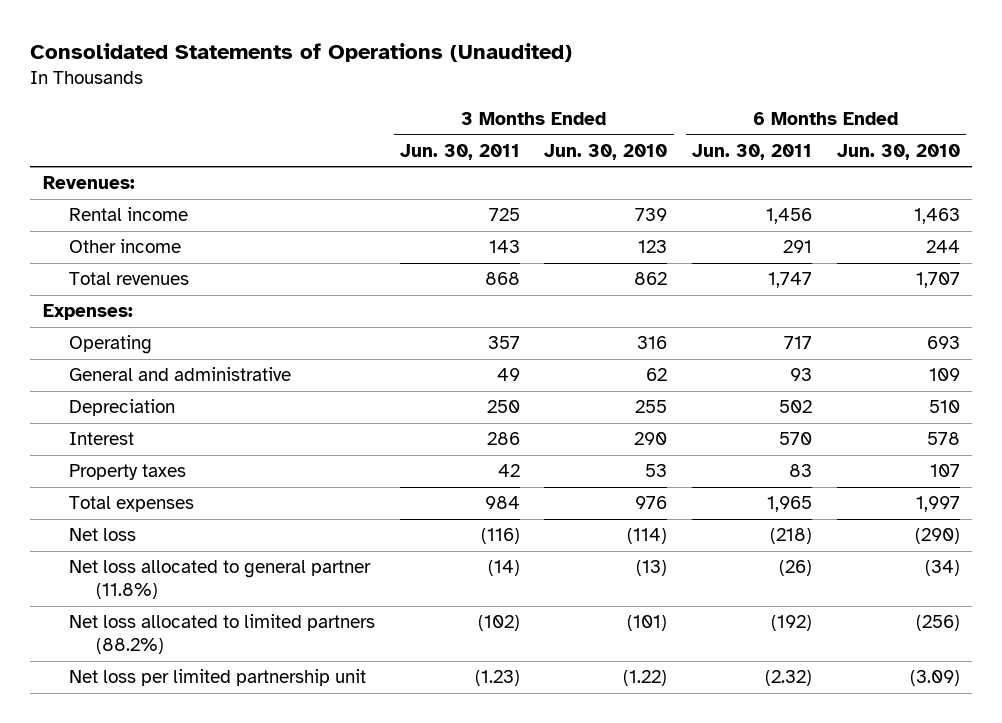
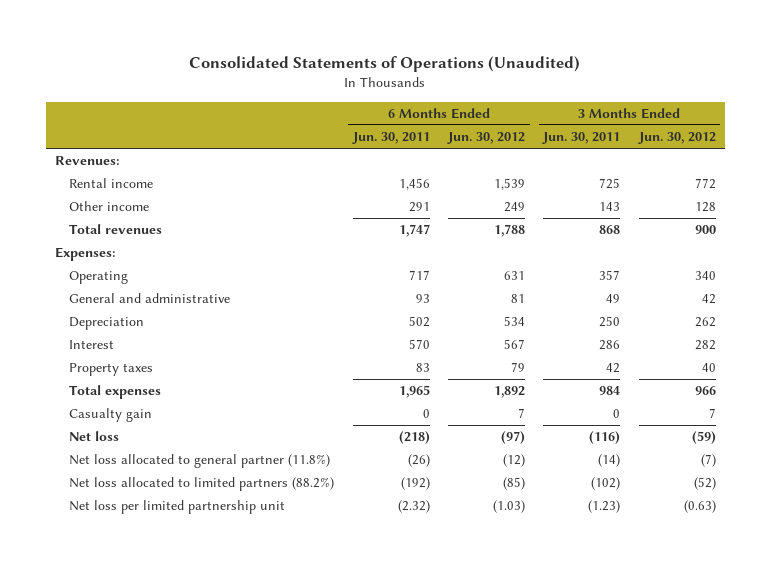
[544,143,668,160] Jun. 30, 2010 -> none
[836,143,960,160] Jun. 30, 2010 -> none
none -> [447,132,526,145] Jun. 30, 2012
none -> [637,132,716,145] Jun. 30, 2012
none -> [69,408,153,423] Casualty gain

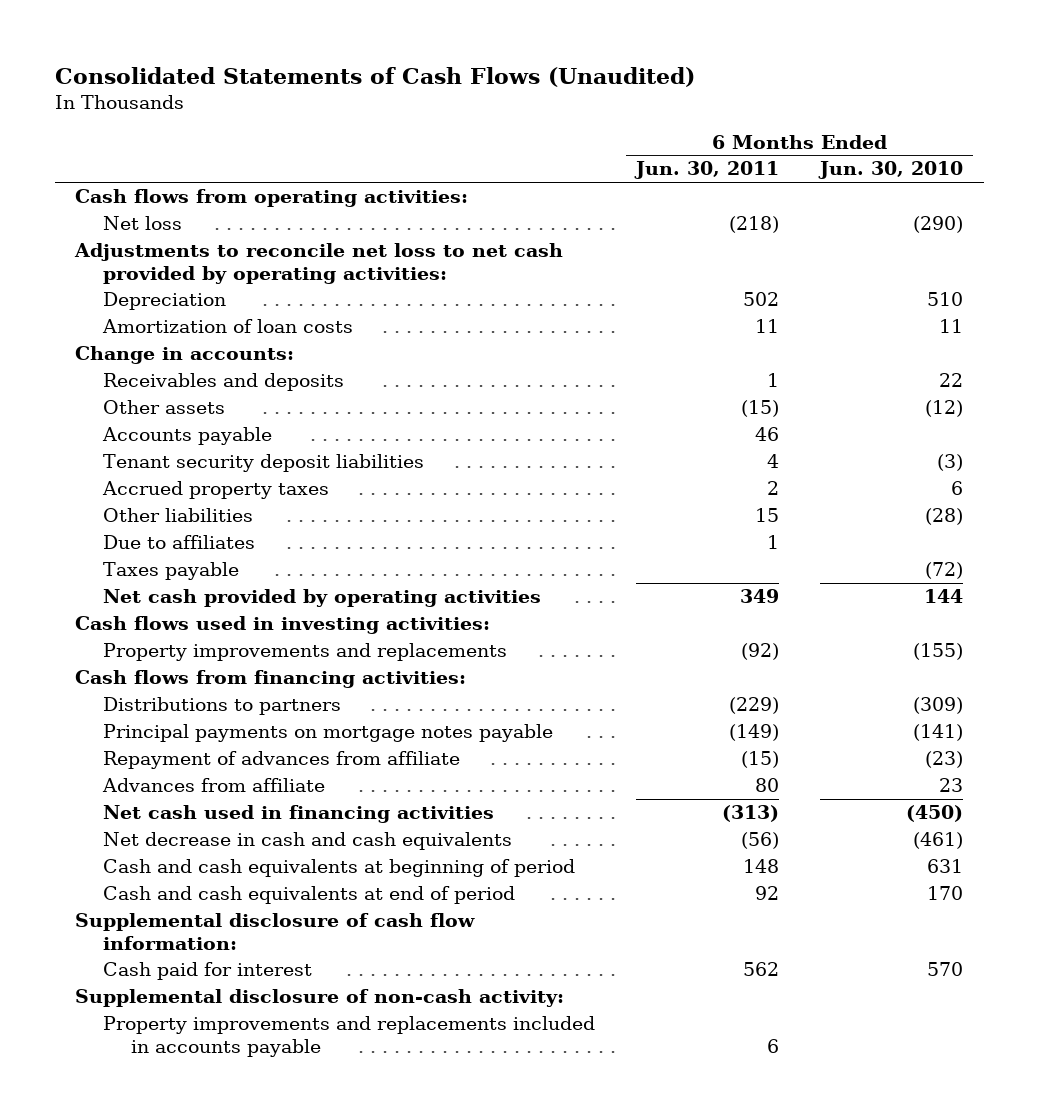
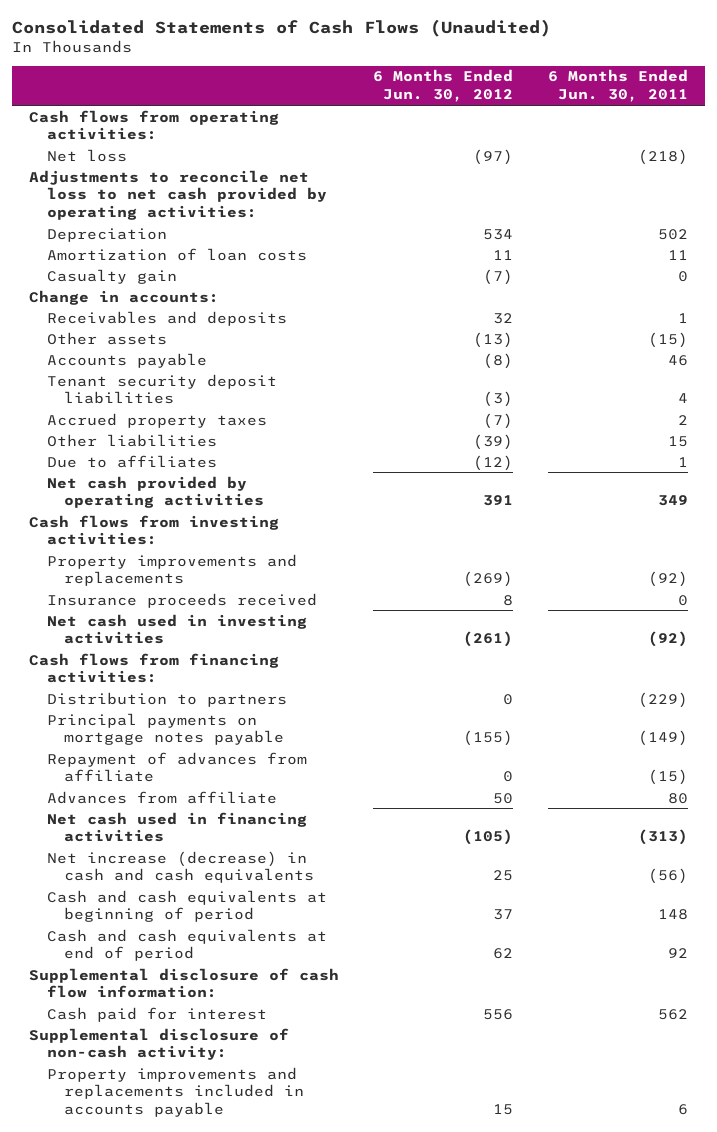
[818,161,964,180] Jun. 30, 2010 -> none
none -> [373,69,514,103] 6 Months Ended Jun. 30, 2012
none -> [46,268,177,284] Casualty gain
[103,562,240,581] Taxes payable -> none
[75,616,491,635] Cash flows used in investing activities: -> [28,514,279,546] Cash flows from investing activities:
none -> [46,592,317,608] Insurance proceeds received
none -> [46,613,307,645] Net cash used in investing activities
[103,697,342,716] Distributions to partners -> [46,691,287,707] Distribution to partners
[103,832,513,851] Net decrease in cash and cash equivalents -> [46,850,315,884] Net increase (decrease) in cash and cash equivalents

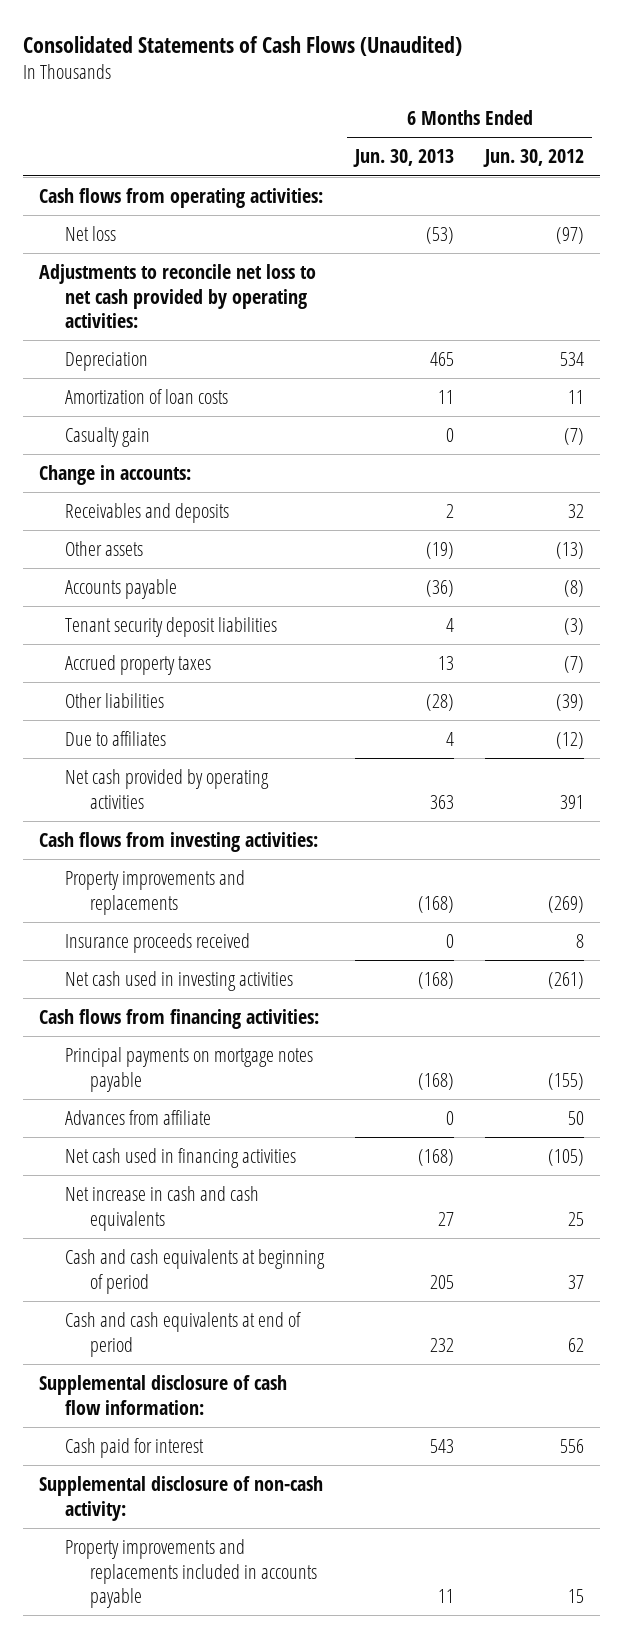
[547,69,688,103] 6 Months Ended Jun. 30, 2011 -> none
none -> [352,149,454,168] Jun. 30, 2013
[46,691,287,707] Distribution to partners -> none
[46,751,307,783] Repayment of advances from affiliate -> none
[46,850,315,884] Net increase (decrease) in cash and cash equivalents -> [64,1186,259,1231] Net increase in cash and cash equivalents

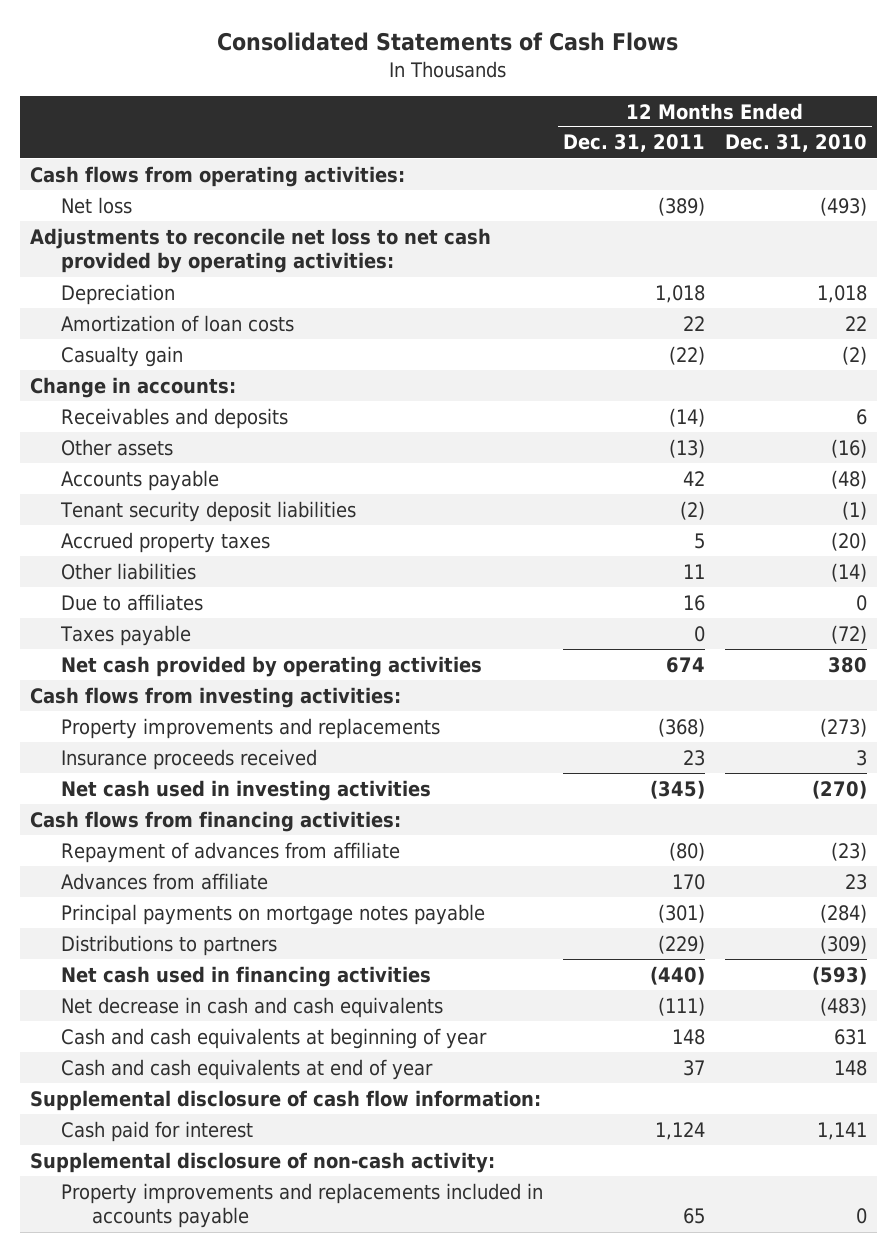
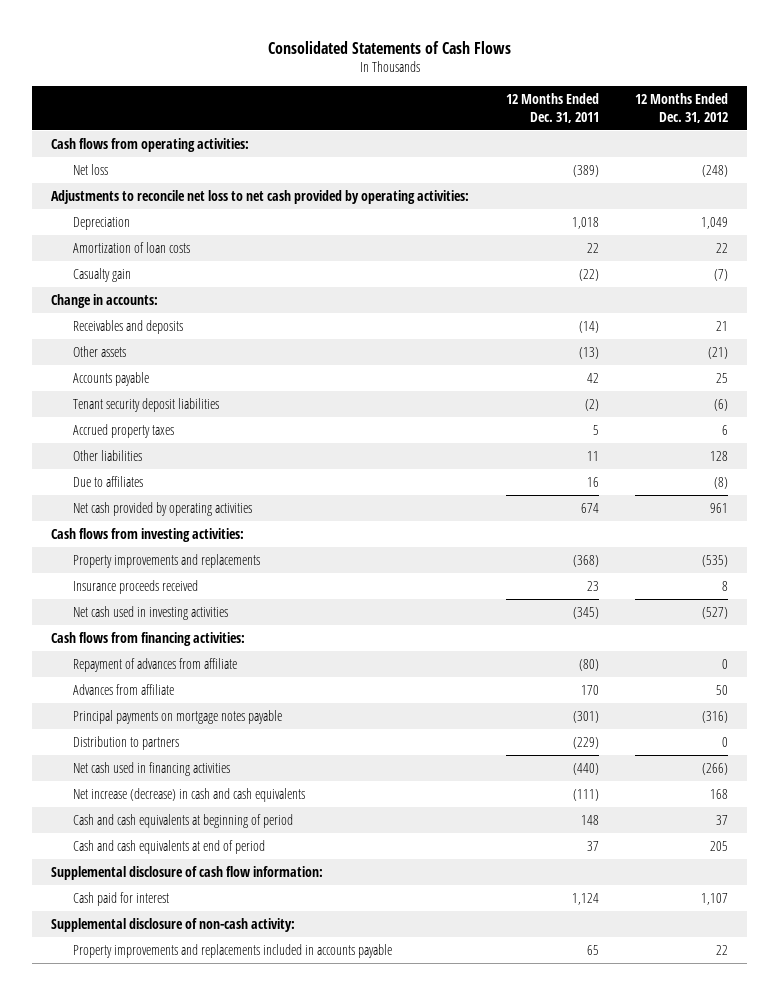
[724,134,867,153] Dec. 31, 2010 -> none
none -> [635,93,729,123] 12 Months Ended Dec. 31, 2012
[59,624,191,646] Taxes payable -> none
[60,934,277,956] Distributions to partners -> [72,735,179,750] Distribution to partners
[60,996,443,1018] Net decrease in cash and cash equivalents -> [72,787,305,802] Net increase (decrease) in cash and cash equivalents
[60,1027,487,1049] Cash and cash equivalents at beginning of year -> [72,813,293,828] Cash and cash equivalents at beginning of period
[60,1058,433,1080] Cash and cash equivalents at end of year -> [72,839,265,854] Cash and cash equivalents at end of period

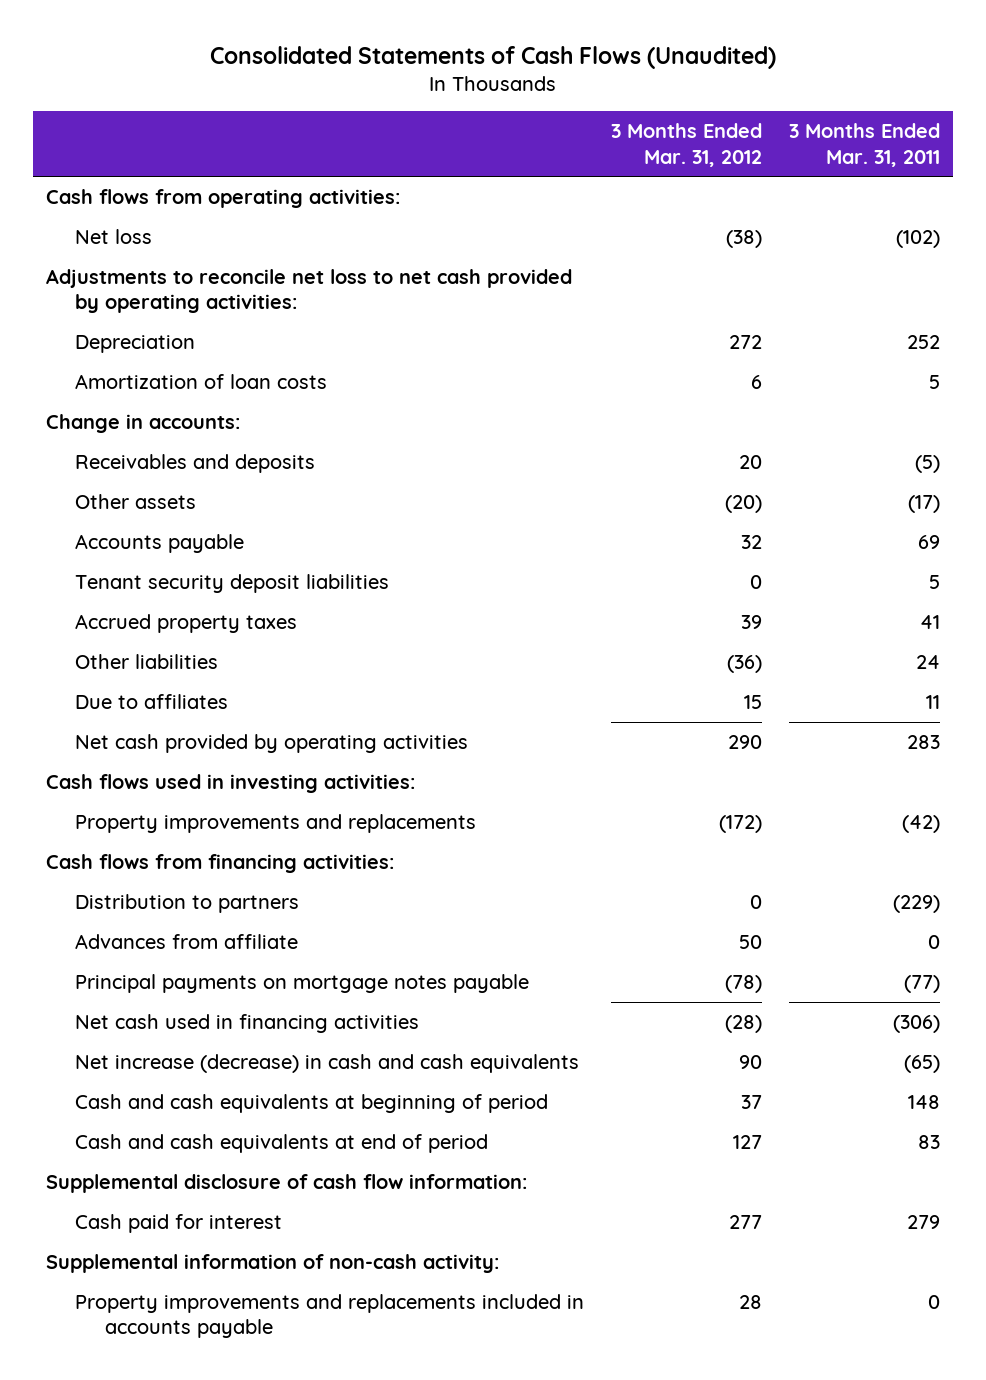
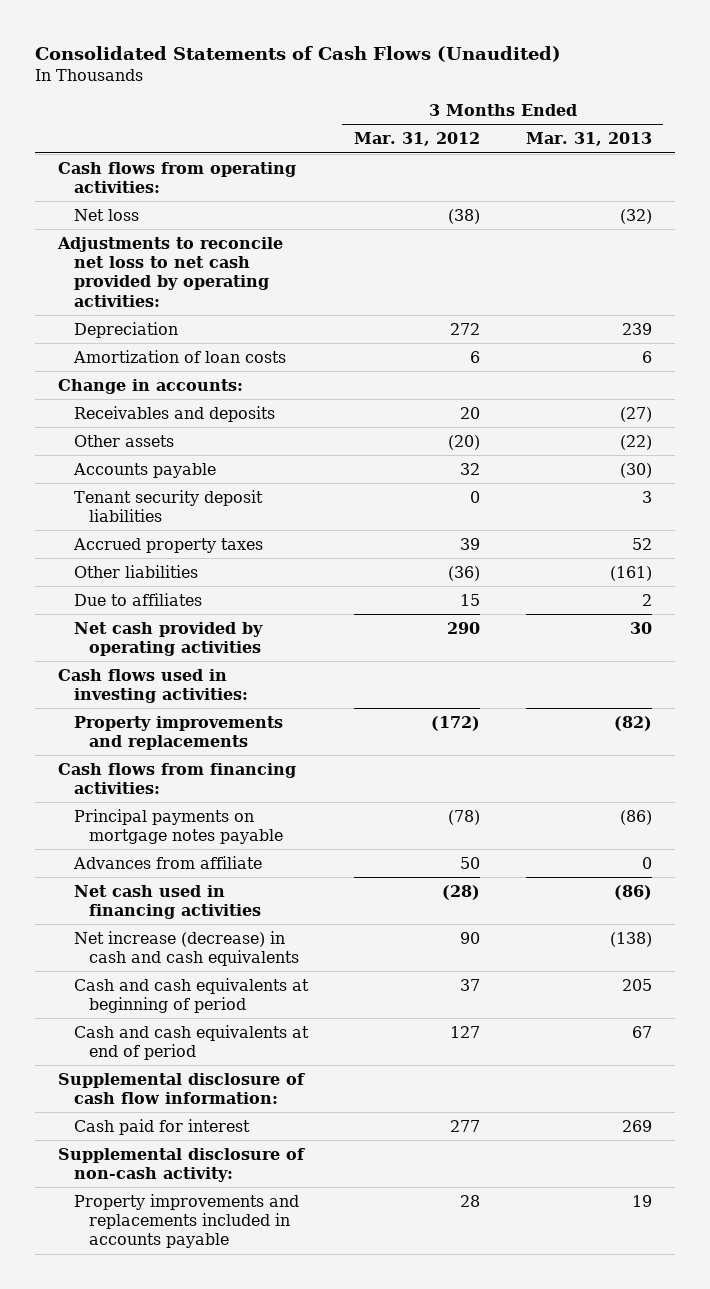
[788,123,940,167] 3 Months Ended Mar. 31, 2011 -> none
none -> [525,132,652,147] Mar. 31, 2013
[75,893,300,913] Distribution to partners -> none
[75,933,299,949] Advances from affiliate -> [72,855,262,869] Advances from affiliate
[46,1253,500,1273] Supplemental information of non-cash activity: -> [58,1147,306,1183] Supplemental disclosure of non-cash activity:

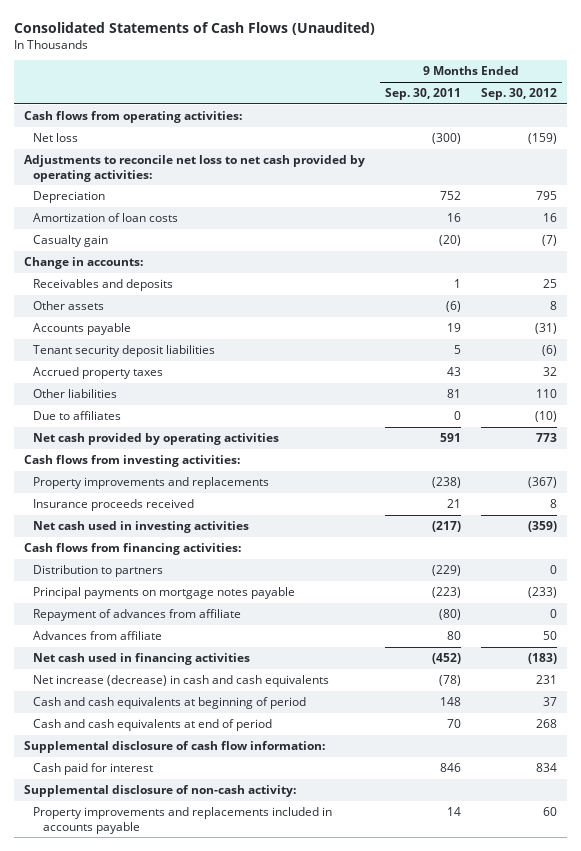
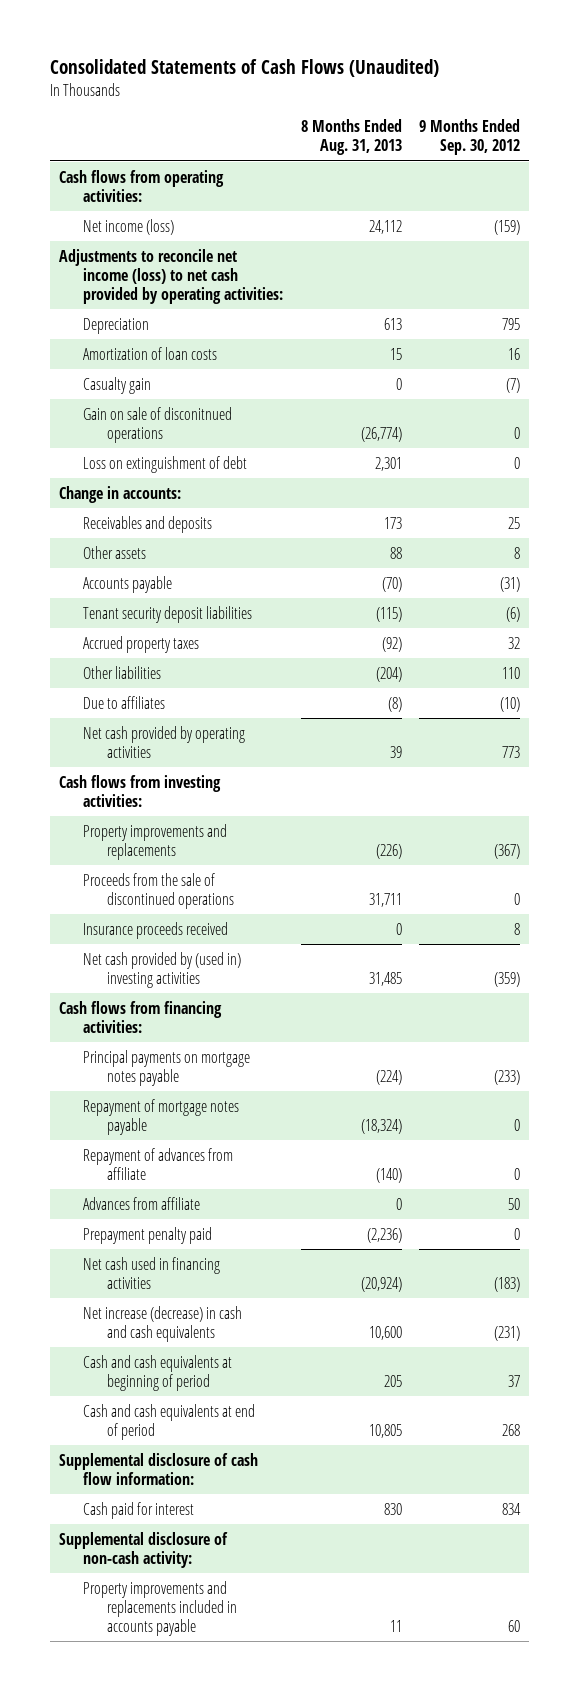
[385,88,462,101] Sep. 30, 2011 -> none
none -> [300,119,402,156] 8 Months Ended Aug. 31, 2013
[33,133,79,143] Net loss -> [82,218,174,235] Net income (loss)
[24,155,366,182] Adjustments to reconcile net loss to net cash provided by operating activities: -> [58,248,283,304] Adjustments to reconcile net income (loss) to net cash provided by operating activities:
none -> [82,406,232,443] Gain on sale of disconitnued operations
none -> [82,455,247,473] Loss on extinguishment of debt
none -> [82,872,235,909] Proceeds from the sale of discontinued operations
[33,521,250,534] Net cash used in investing activities -> [82,951,241,988] Net cash provided by (used in) investing activities
[33,565,164,578] Distribution to partners -> none
none -> [82,1098,239,1135] Repayment of mortgage notes payable
none -> [82,1226,212,1244] Prepayment penalty paid
[535,675,557,685] 231 -> [494,1325,521,1341] (231)

